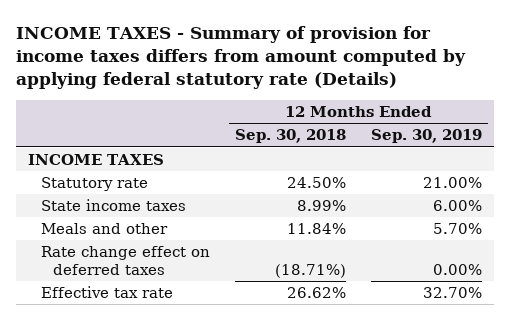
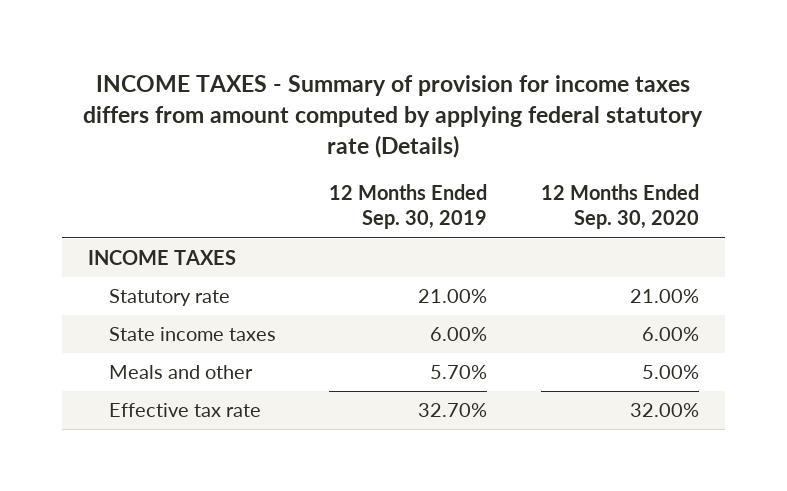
[234,129,346,144] Sep. 30, 2018 -> none
none -> [540,183,699,230] 12 Months Ended Sep. 30, 2020
[40,246,210,275] Rate change effect on deferred taxes -> none

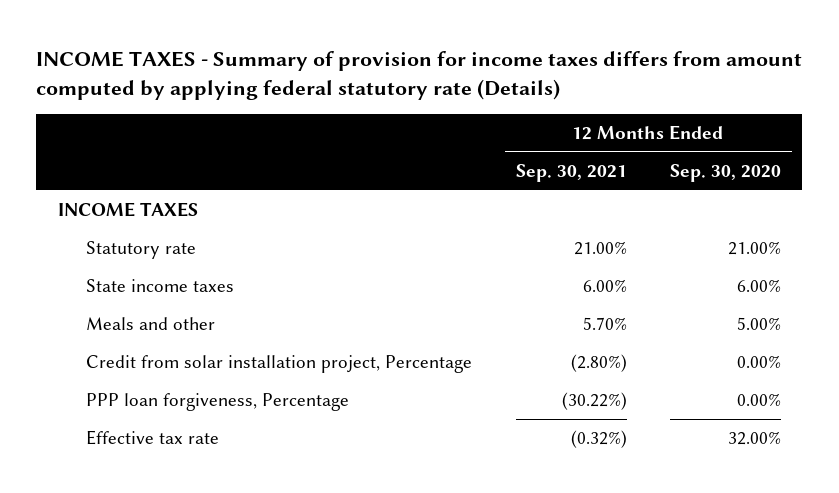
[329,183,488,230] 12 Months Ended Sep. 30, 2019 -> none
none -> [515,163,627,182] Sep. 30, 2021
none -> [86,355,473,374] Credit from solar installation project, Percentage
none -> [86,393,350,412] PPP loan forgiveness, Percentage

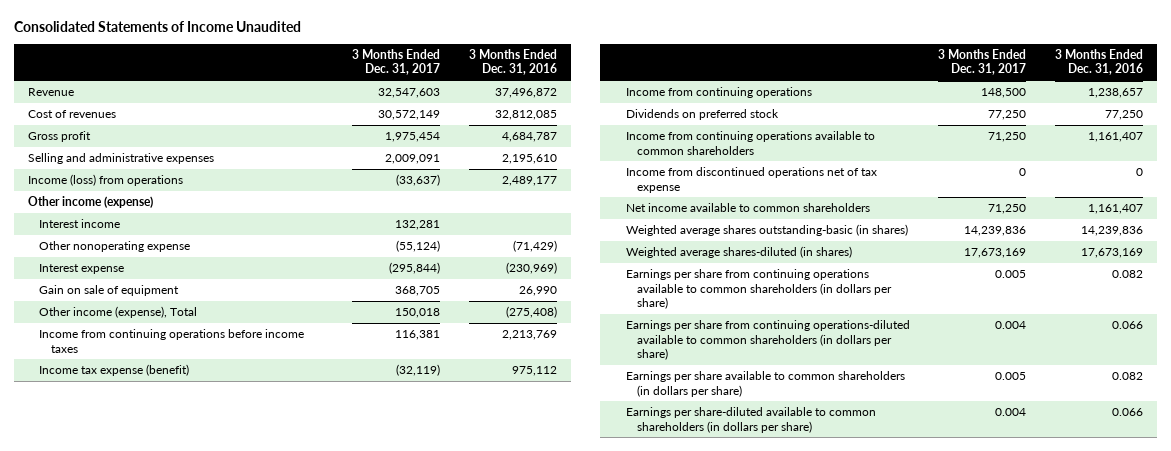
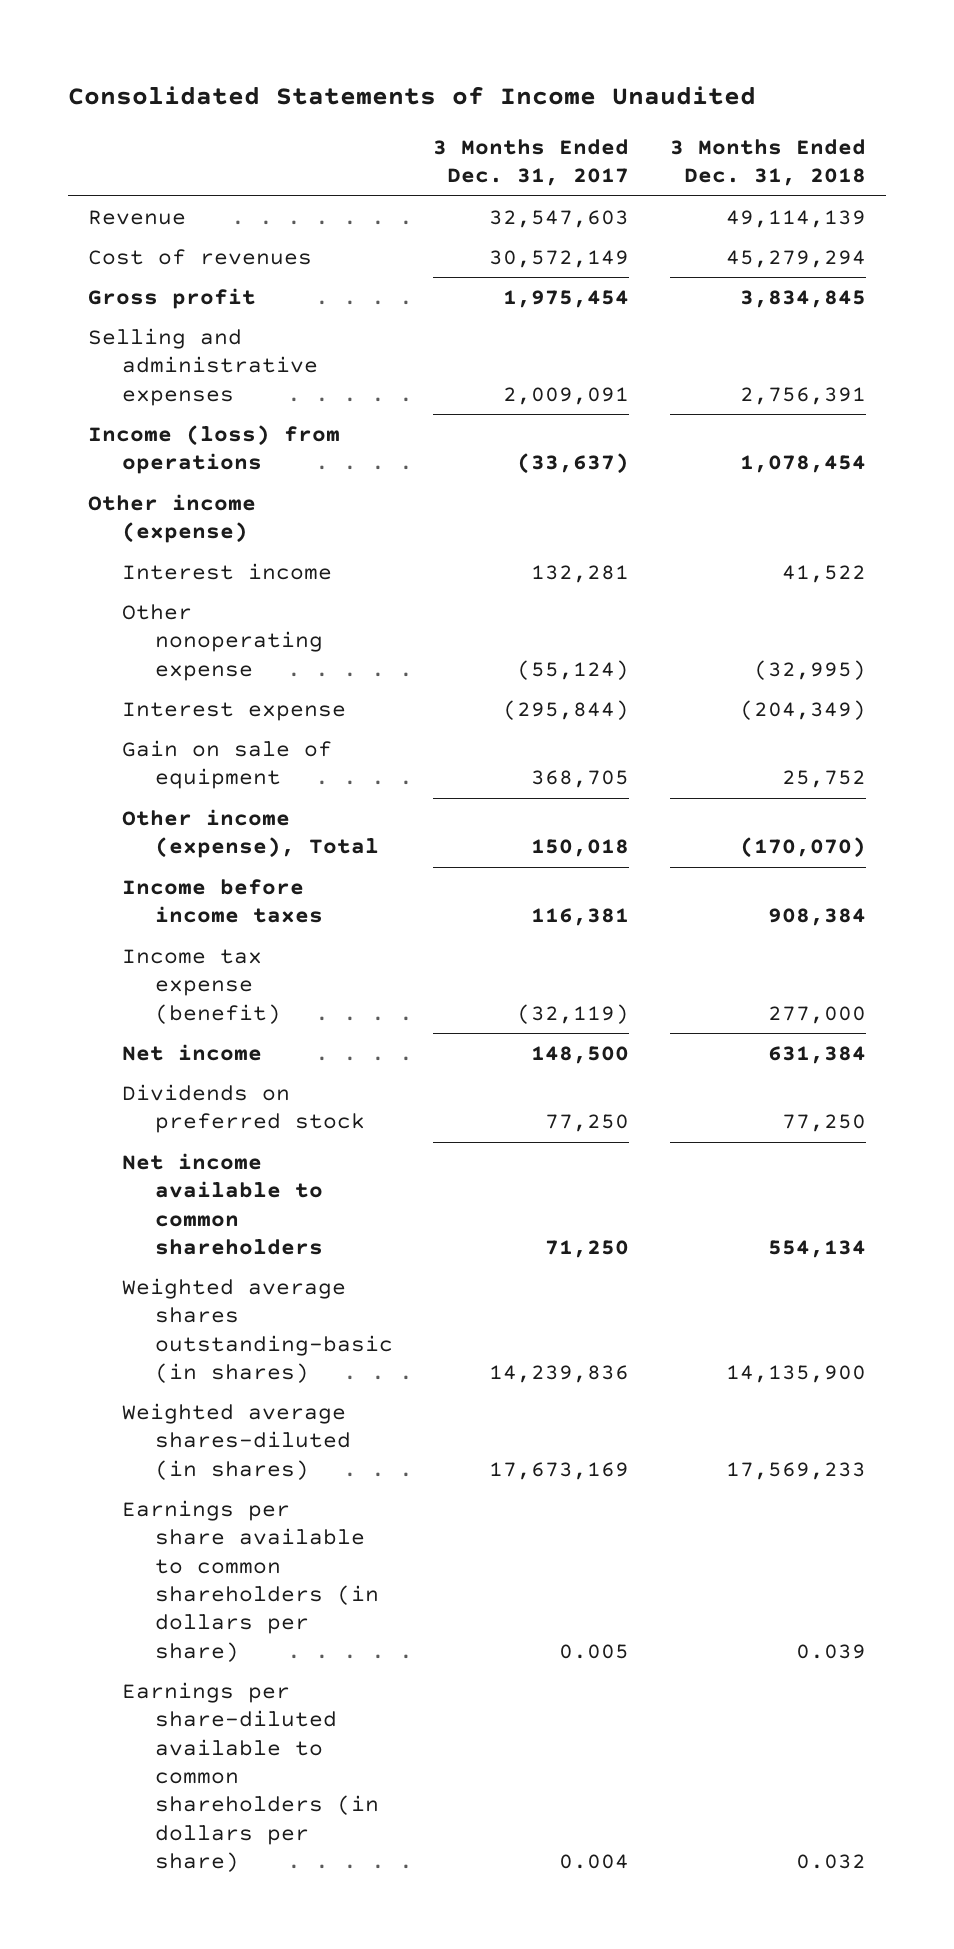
[468,48,557,76] 3 Months Ended Dec. 31, 2016 -> none
none -> [669,138,866,187] 3 Months Ended Dec. 31, 2018
[39,329,305,353] Income from continuing operations before income taxes -> [121,878,323,924] Income before income taxes
[625,87,812,99] Income from continuing operations -> [121,1043,262,1061] Net income
[625,131,875,155] Income from continuing operations available to common shareholders -> none
[625,167,877,193] Income from discontinued operations net of tax expense -> none
[625,269,892,310] Earnings per share from continuing operations available to common shareholders (in dollars per share) -> none
[625,320,910,361] Earnings per share from continuing operations-diluted available to common shareholders (in dollars per share) -> none

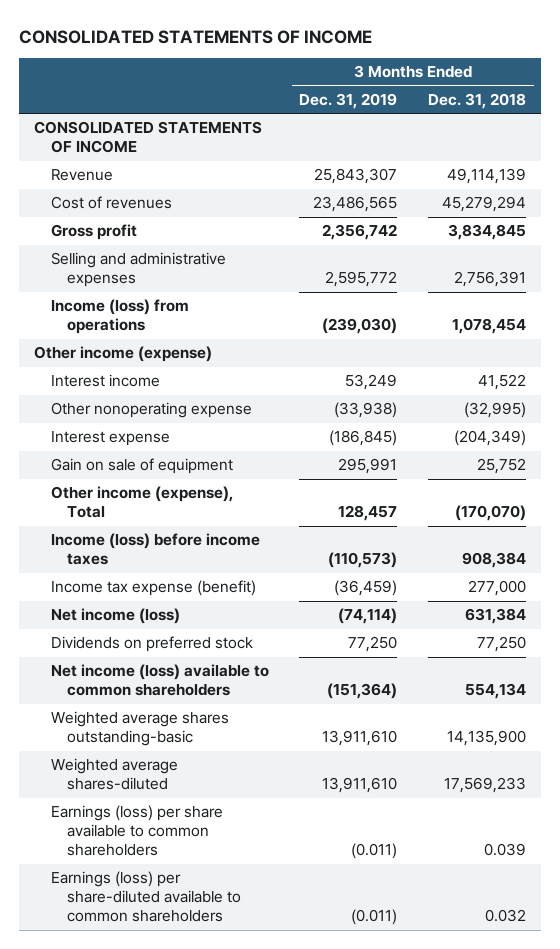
[67,85,756,105] Consolidated Statements of Income Unaudited -> [18,29,372,44] CONSOLIDATED STATEMENTS OF INCOME
[433,138,630,187] 3 Months Ended Dec. 31, 2017 -> none
none -> [299,93,398,110] Dec. 31, 2019
none -> [34,121,263,154] CONSOLIDATED STATEMENTS OF INCOME
[121,878,323,924] Income before income taxes -> [50,533,260,566] Income (loss) before income taxes
[121,1043,262,1061] Net income -> [50,608,180,625] Net income (loss)
[121,1152,323,1256] Net income available to common shareholders -> [50,664,269,697] Net income (loss) available to common shareholders
[121,1277,393,1384] Weighted average shares outstanding-basic (in shares) -> [50,711,229,747] Weighted average shares outstanding-basic
[121,1402,351,1480] Weighted average shares-diluted (in shares) -> [50,758,178,791] Weighted average shares-diluted
[121,1499,379,1662] Earnings per share available to common shareholders (in dollars per share) -> [50,805,223,857] Earnings (loss) per share available to common shareholders
[121,1681,379,1873] Earnings per share-diluted available to common shareholders (in dollars per share) -> [50,871,241,923] Earnings (loss) per share-diluted available to common shareholders

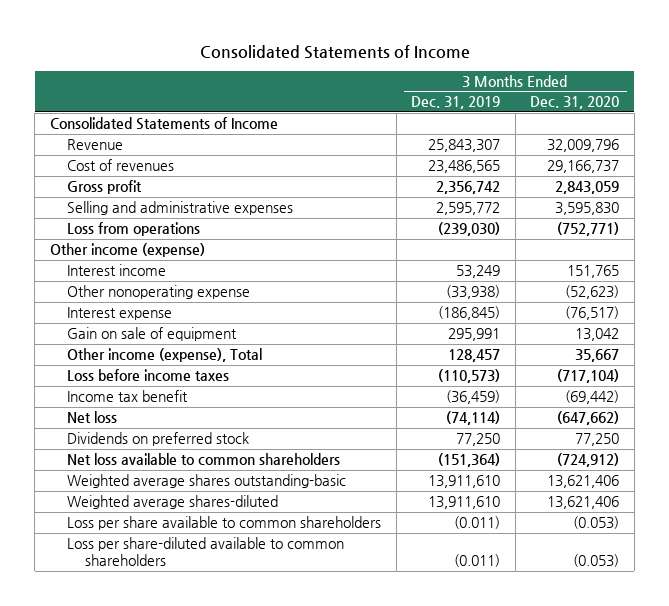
[18,29,372,44] CONSOLIDATED STATEMENTS OF INCOME -> [199,44,470,59] Consolidated Statements of Income
[427,93,526,110] Dec. 31, 2018 -> none
none -> [530,96,620,110] Dec. 31, 2020
[34,121,263,154] CONSOLIDATED STATEMENTS OF INCOME -> [49,117,278,131] Consolidated Statements of Income
[50,299,189,335] Income (loss) from operations -> [67,222,201,237] Loss from operations
[50,533,260,566] Income (loss) before income taxes -> [67,369,230,382] Loss before income taxes
[50,580,256,597] Income tax expense (benefit) -> [67,390,189,403] Income tax benefit
[50,608,180,625] Net income (loss) -> [67,411,118,424] Net loss
[50,664,269,697] Net income (loss) available to common shareholders -> [67,453,341,466] Net loss available to common shareholders
[50,805,223,857] Earnings (loss) per share available to common shareholders -> [67,516,382,531] Loss per share available to common shareholders
[50,871,241,923] Earnings (loss) per share-diluted available to common shareholders -> [67,537,345,567] Loss per share-diluted available to common shareholders

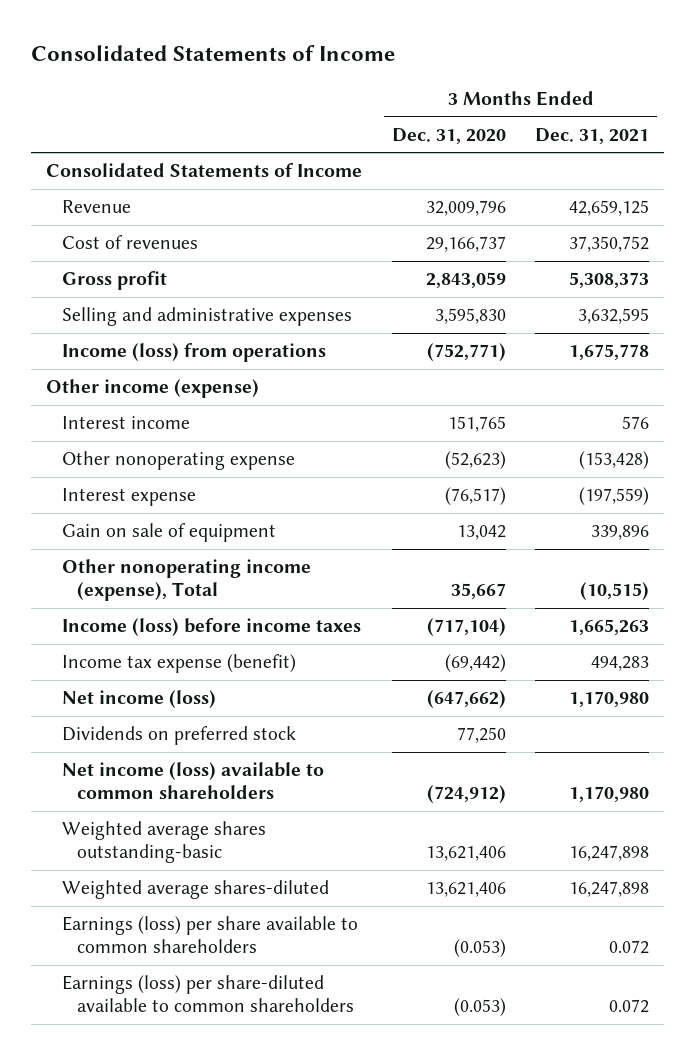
[411,96,501,110] Dec. 31, 2019 -> none
none -> [535,127,650,144] Dec. 31, 2021
[67,222,201,237] Loss from operations -> [61,343,326,363] Income (loss) from operations
[67,348,263,363] Other income (expense), Total -> [61,559,311,602] Other nonoperating income (expense), Total
[67,369,230,382] Loss before income taxes -> [61,618,361,637] Income (loss) before income taxes
[67,390,189,403] Income tax benefit -> [61,654,296,674] Income tax expense (benefit)
[67,411,118,424] Net loss -> [61,690,216,709] Net income (loss)
[67,453,341,466] Net loss available to common shareholders -> [61,762,324,800] Net income (loss) available to common shareholders
[67,516,382,531] Loss per share available to common shareholders -> [61,916,358,954] Earnings (loss) per share available to common shareholders
[67,537,345,567] Loss per share-diluted available to common shareholders -> [61,975,355,1013] Earnings (loss) per share-diluted available to common shareholders

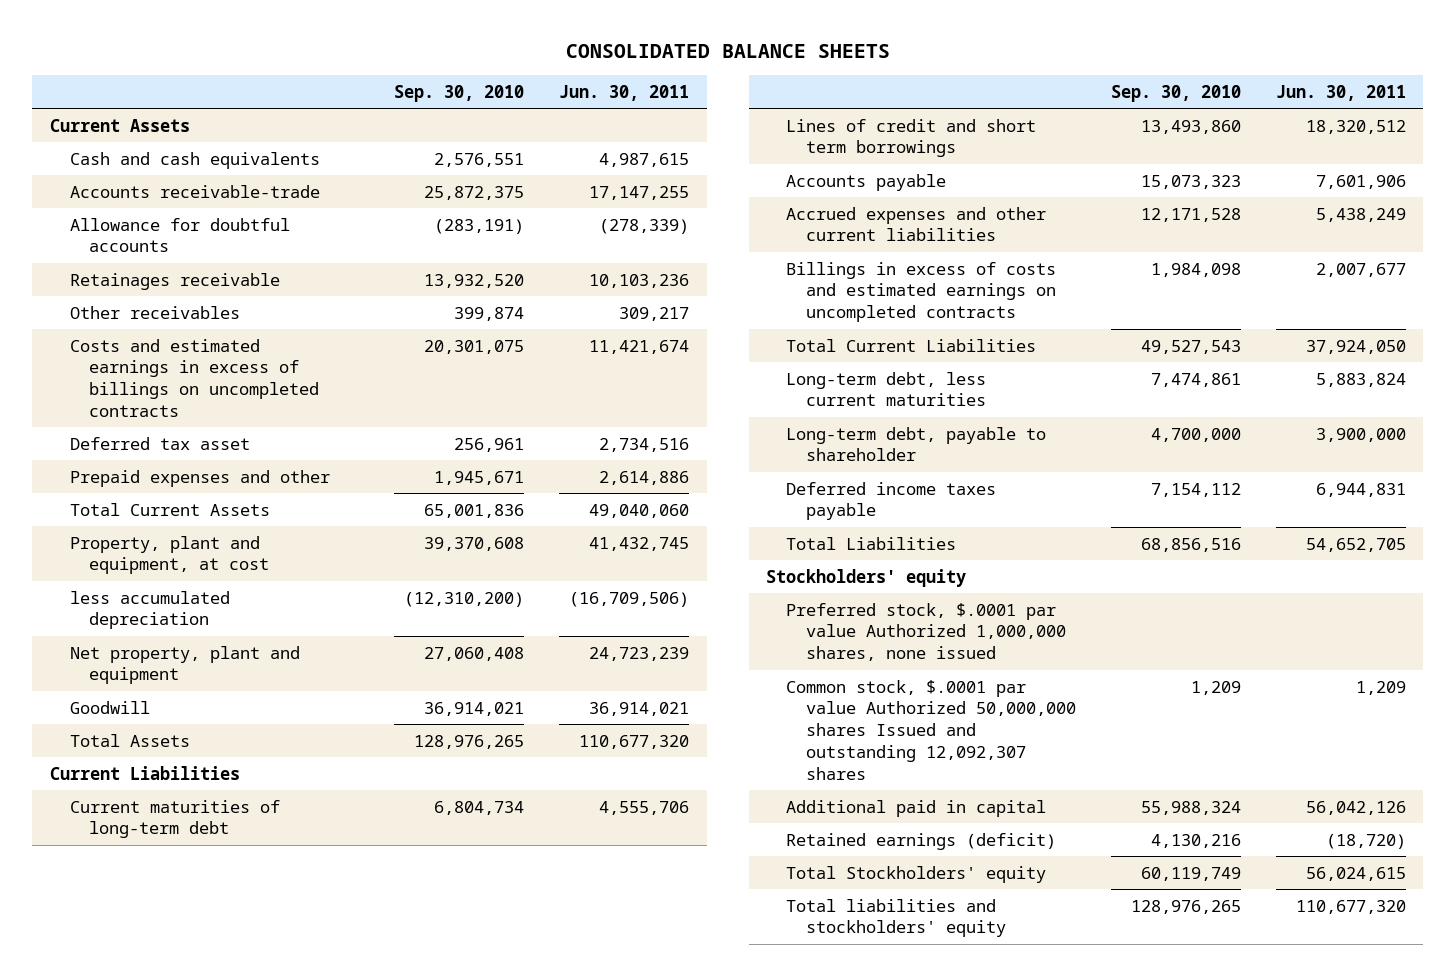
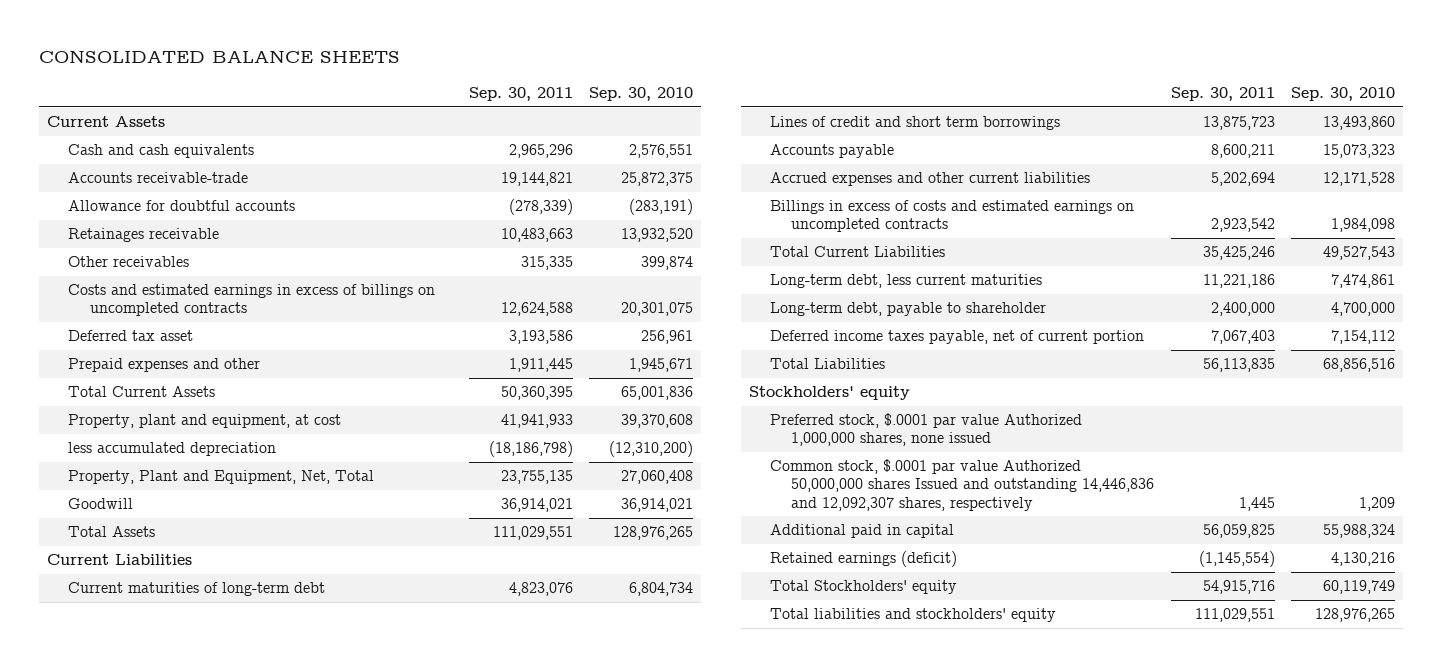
[559,84,690,101] Jun. 30, 2011 -> none
none -> [468,87,573,102] Sep. 30, 2011
[69,645,300,685] Net property, plant and equipment -> [68,470,375,485] Property, Plant and Equipment, Net, Total
[786,481,997,521] Deferred income taxes payable -> [770,330,1145,345] Deferred income taxes payable, net of current portion
[786,679,1076,780] Common stock, $.0001 par value Authorized 50,000,000 shares Issued and outstanding 12,092,307 shares -> [770,459,1155,511] Common stock, $.0001 par value Authorized 50,000,000 shares Issued and outstanding 14,446,836 and 12,092,307 shares, respectively

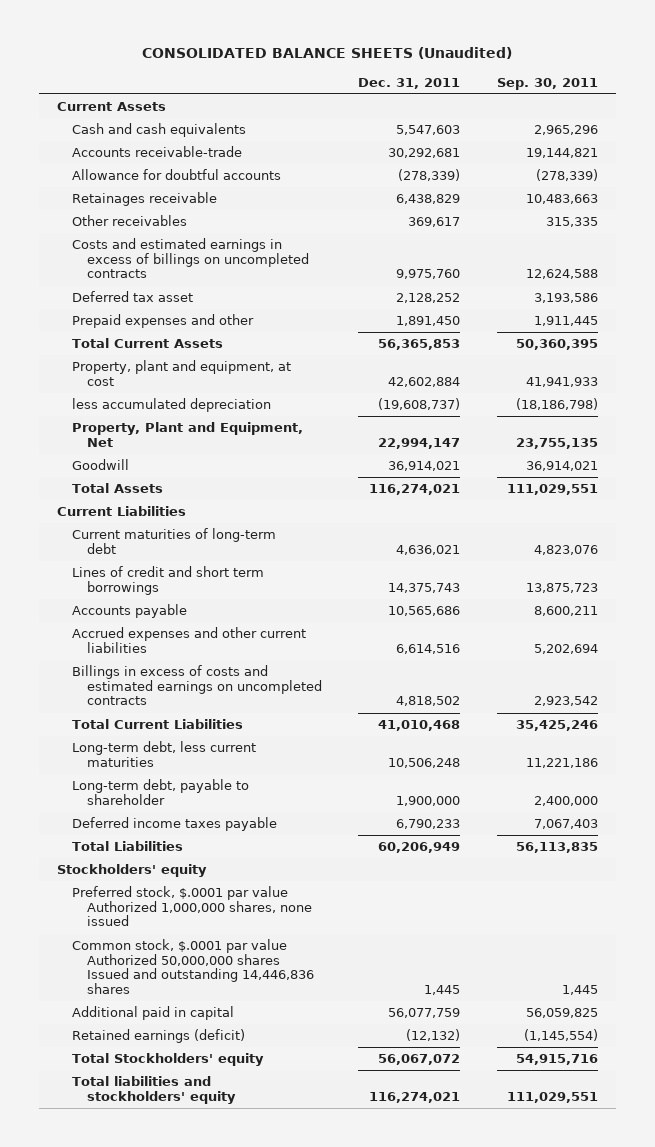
[38,50,400,64] CONSOLIDATED BALANCE SHEETS -> [142,47,513,60] CONSOLIDATED BALANCE SHEETS (Unaudited)
[588,87,693,102] Sep. 30, 2010 -> none
none -> [358,77,461,89] Dec. 31, 2011
[68,470,375,485] Property, Plant and Equipment, Net, Total -> [72,422,304,447] Property, Plant and Equipment, Net
[770,330,1145,345] Deferred income taxes payable, net of current portion -> [72,817,278,832] Deferred income taxes payable
[770,459,1155,511] Common stock, $.0001 par value Authorized 50,000,000 shares Issued and outstanding 14,446,836 and 12,092,307 shares, respectively -> [72,939,314,995] Common stock, $.0001 par value Authorized 50,000,000 shares Issued and outstanding 14,446,836 shares

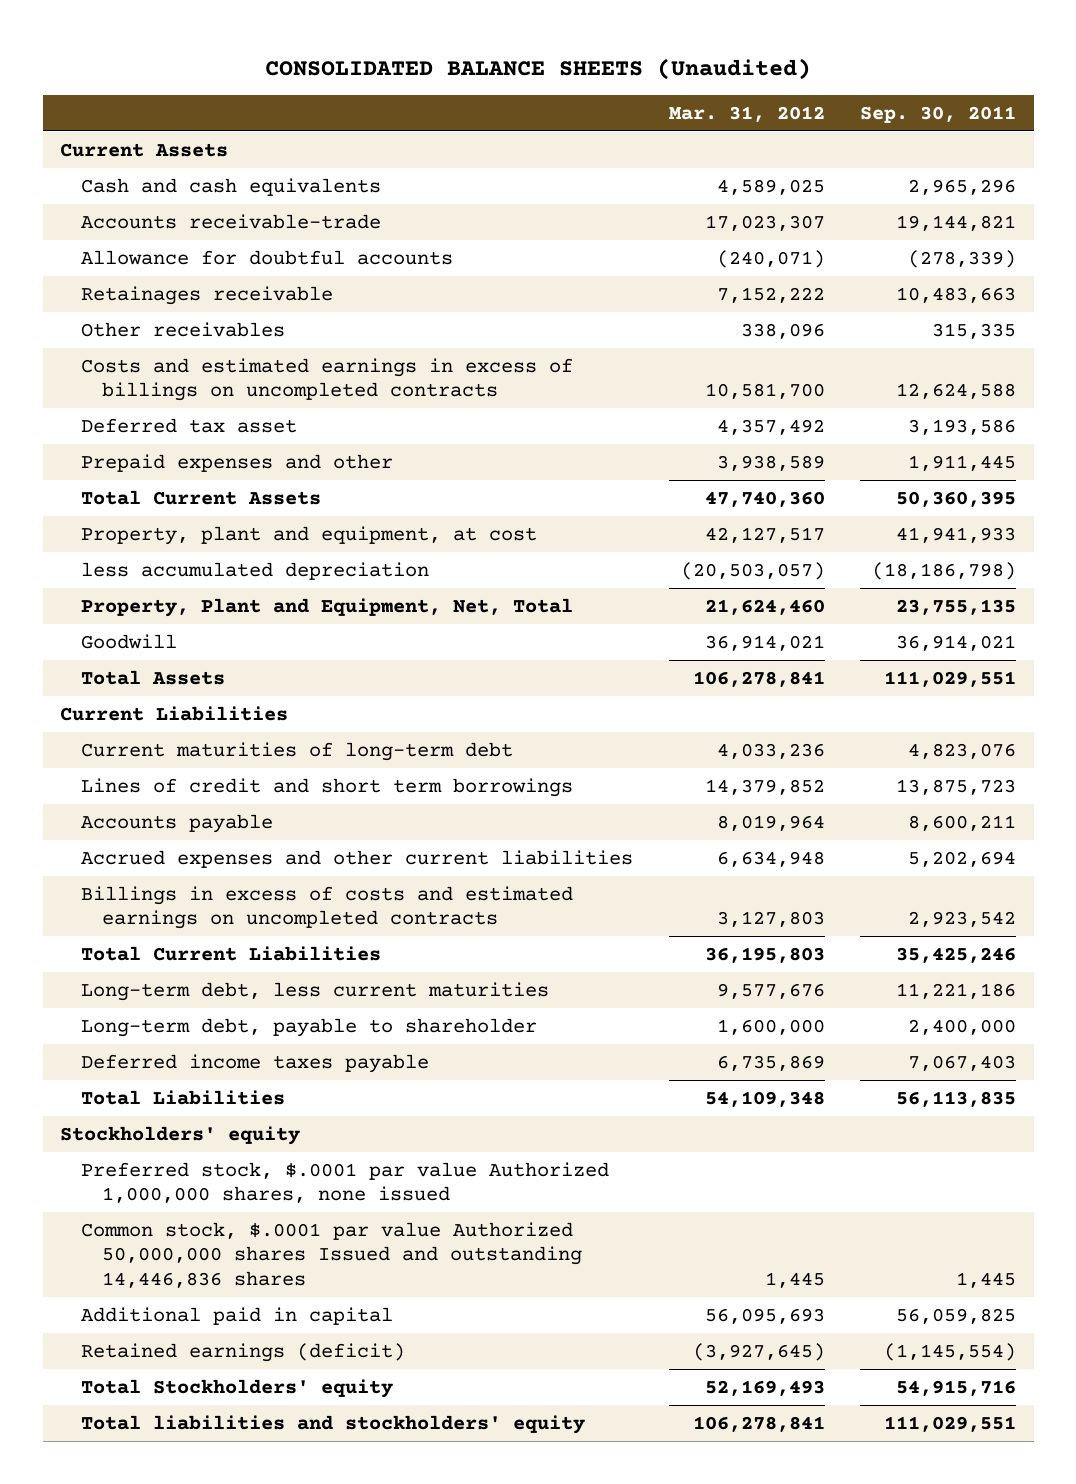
[358,77,461,89] Dec. 31, 2011 -> none
none -> [668,105,825,122] Mar. 31, 2012
[72,422,304,447] Property, Plant and Equipment, Net -> [81,597,574,617] Property, Plant and Equipment, Net, Total

